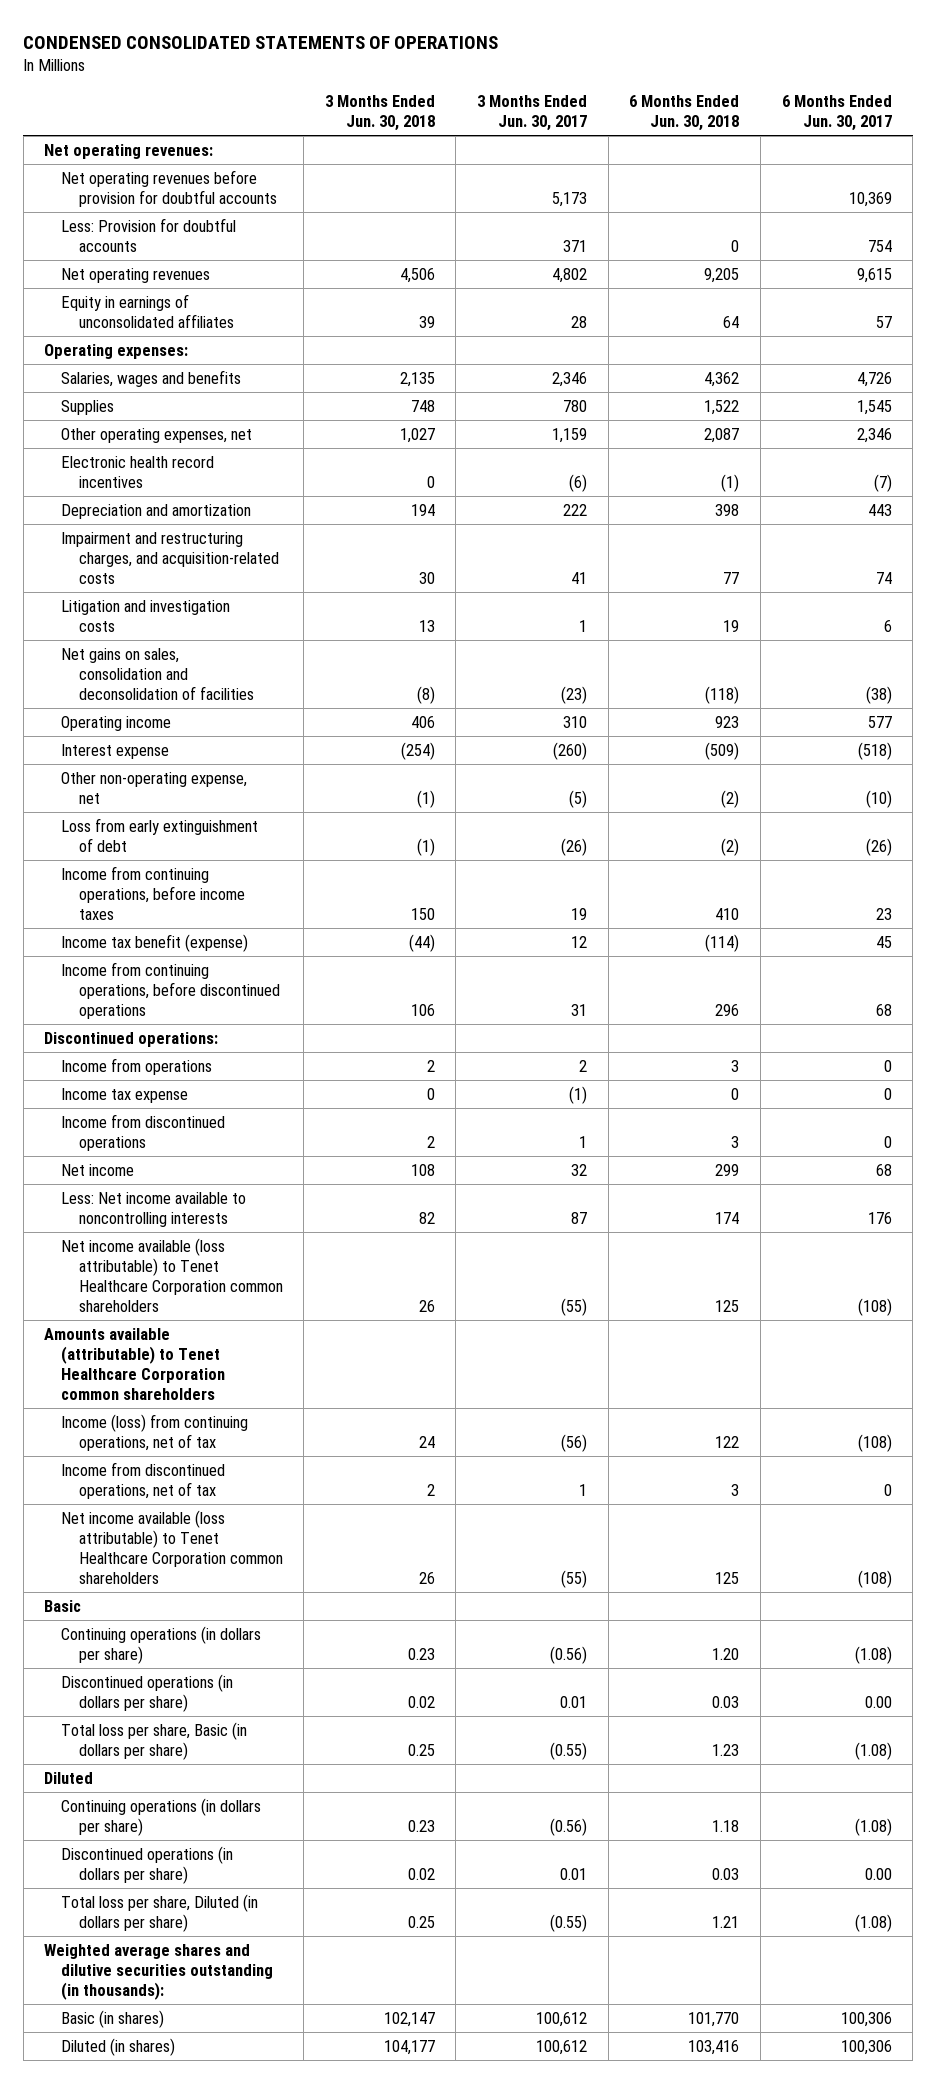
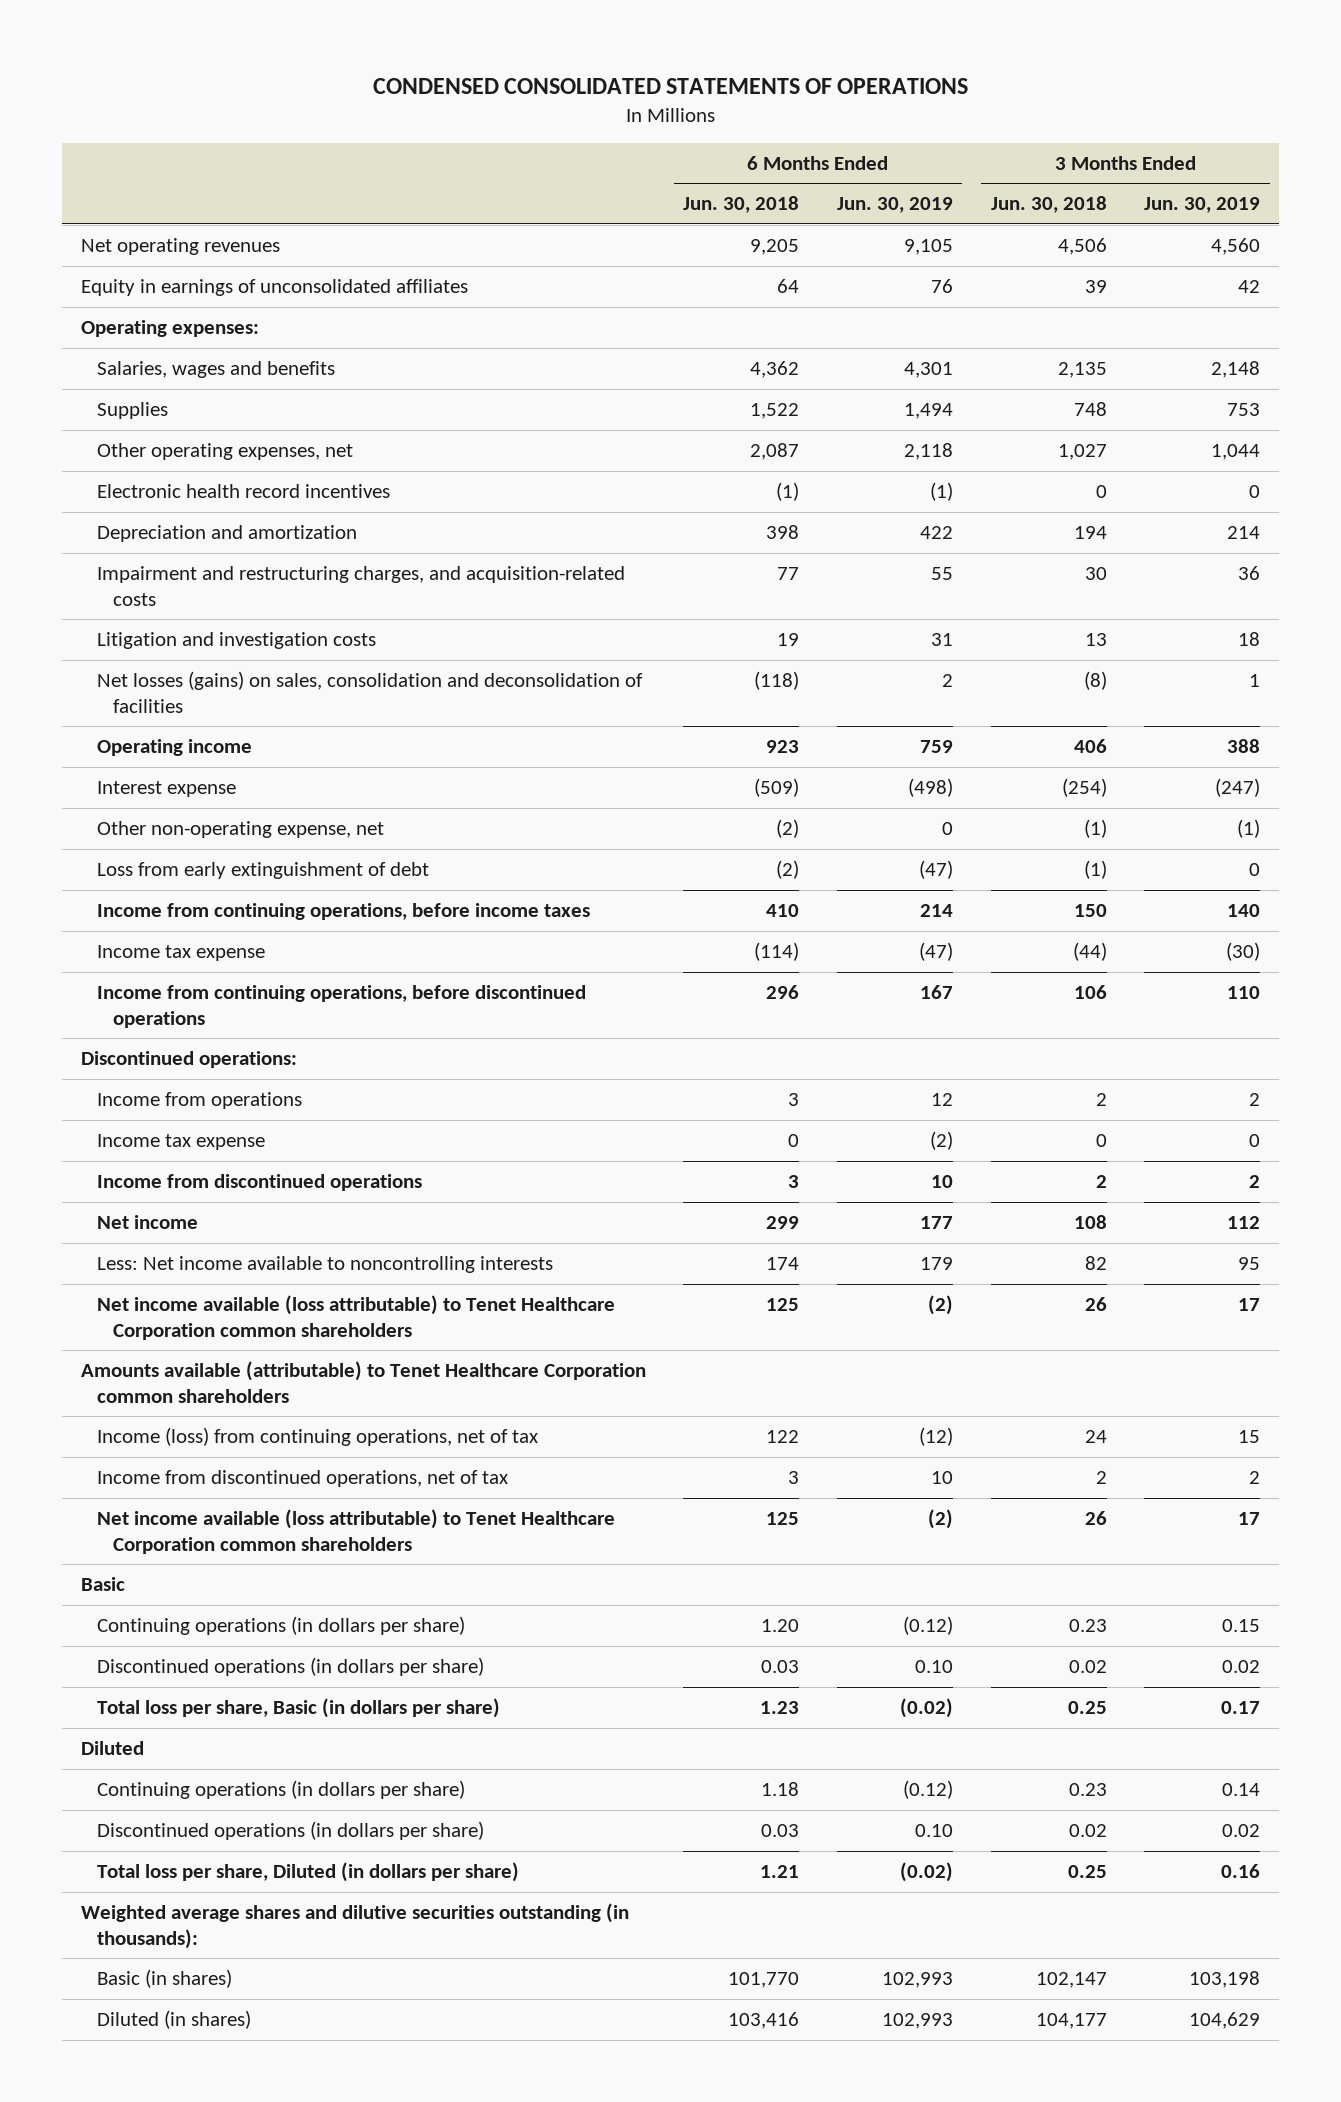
[477,95,588,132] 3 Months Ended Jun. 30, 2017 -> none
[781,95,892,132] 6 Months Ended Jun. 30, 2017 -> none
none -> [837,197,954,214] Jun. 30, 2019
none -> [1144,197,1261,214] Jun. 30, 2019
[44,143,214,159] Net operating revenues: -> none
[61,169,277,207] Net operating revenues before provision for doubtful accounts -> none
[61,217,237,252] Less: Provision for doubtful accounts -> none
[61,647,254,700] Net gains on sales, consolidation and deconsolidation of facilities -> [97,671,644,713] Net losses (gains) on sales, consolidation and deconsolidation of facilities
[61,933,249,952] Income tax benefit (expense) -> [97,945,266,962] Income tax expense

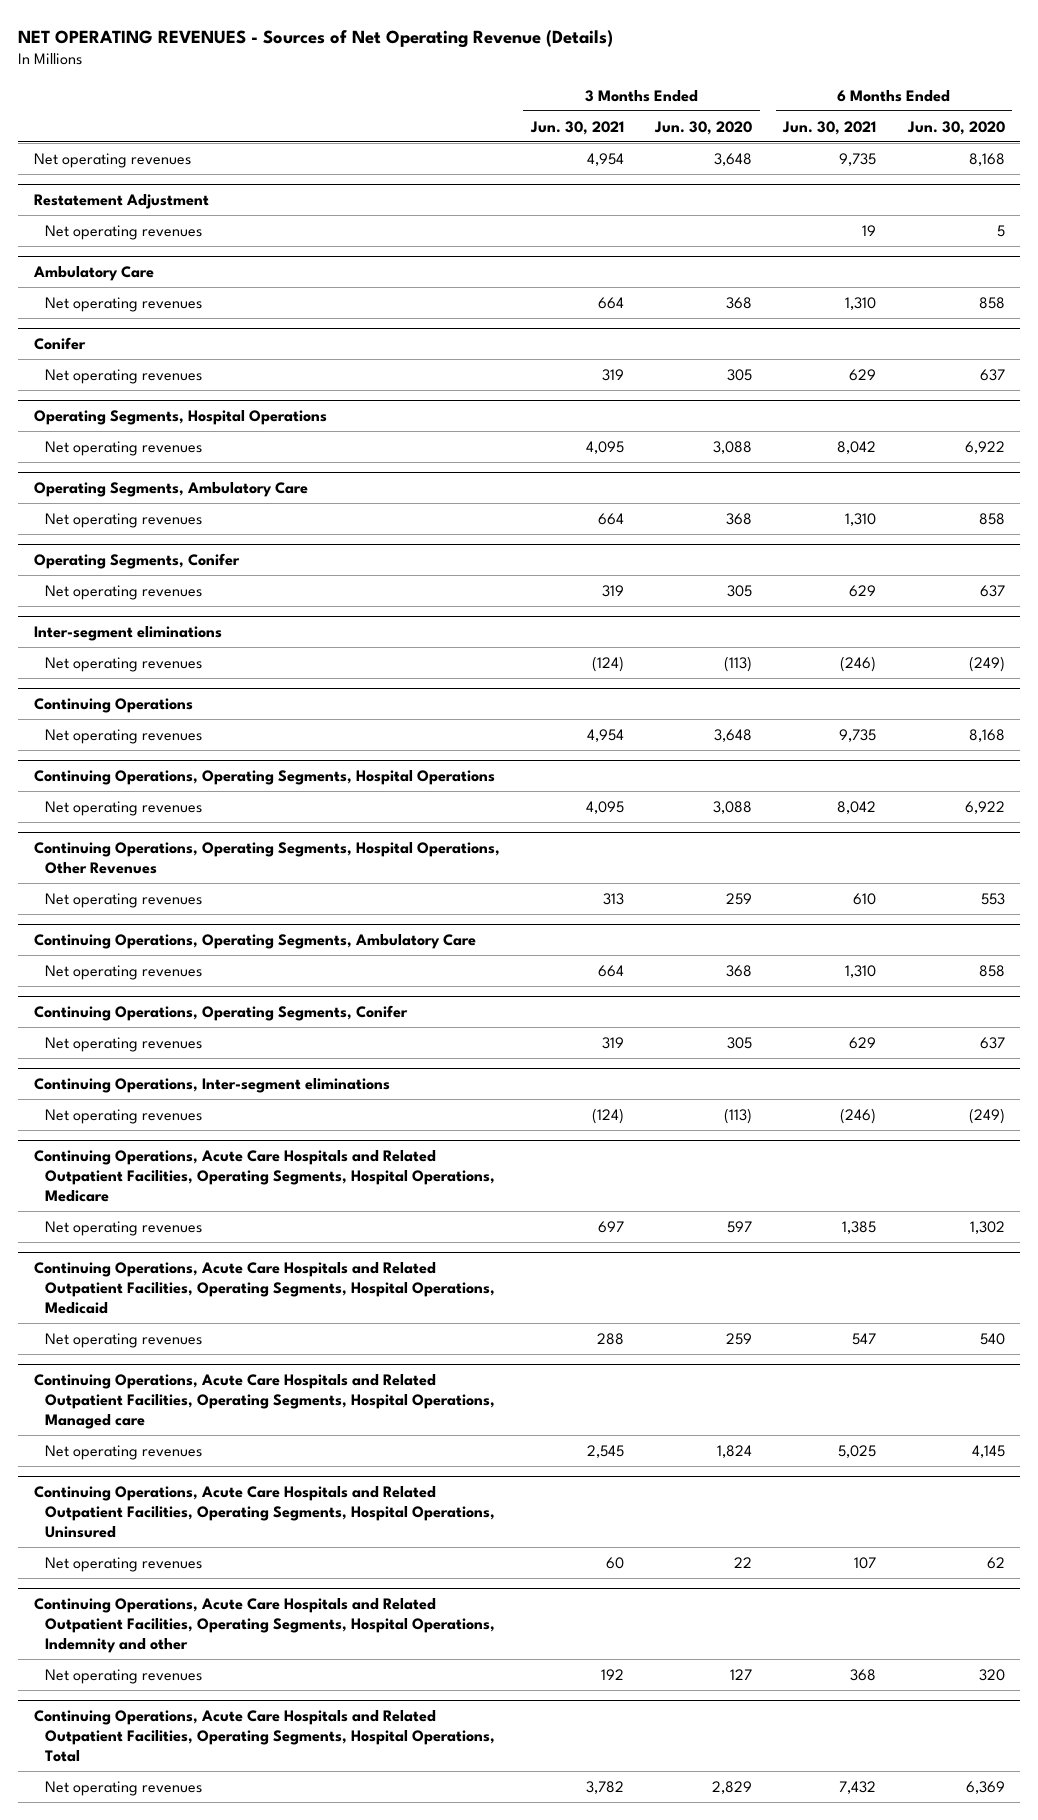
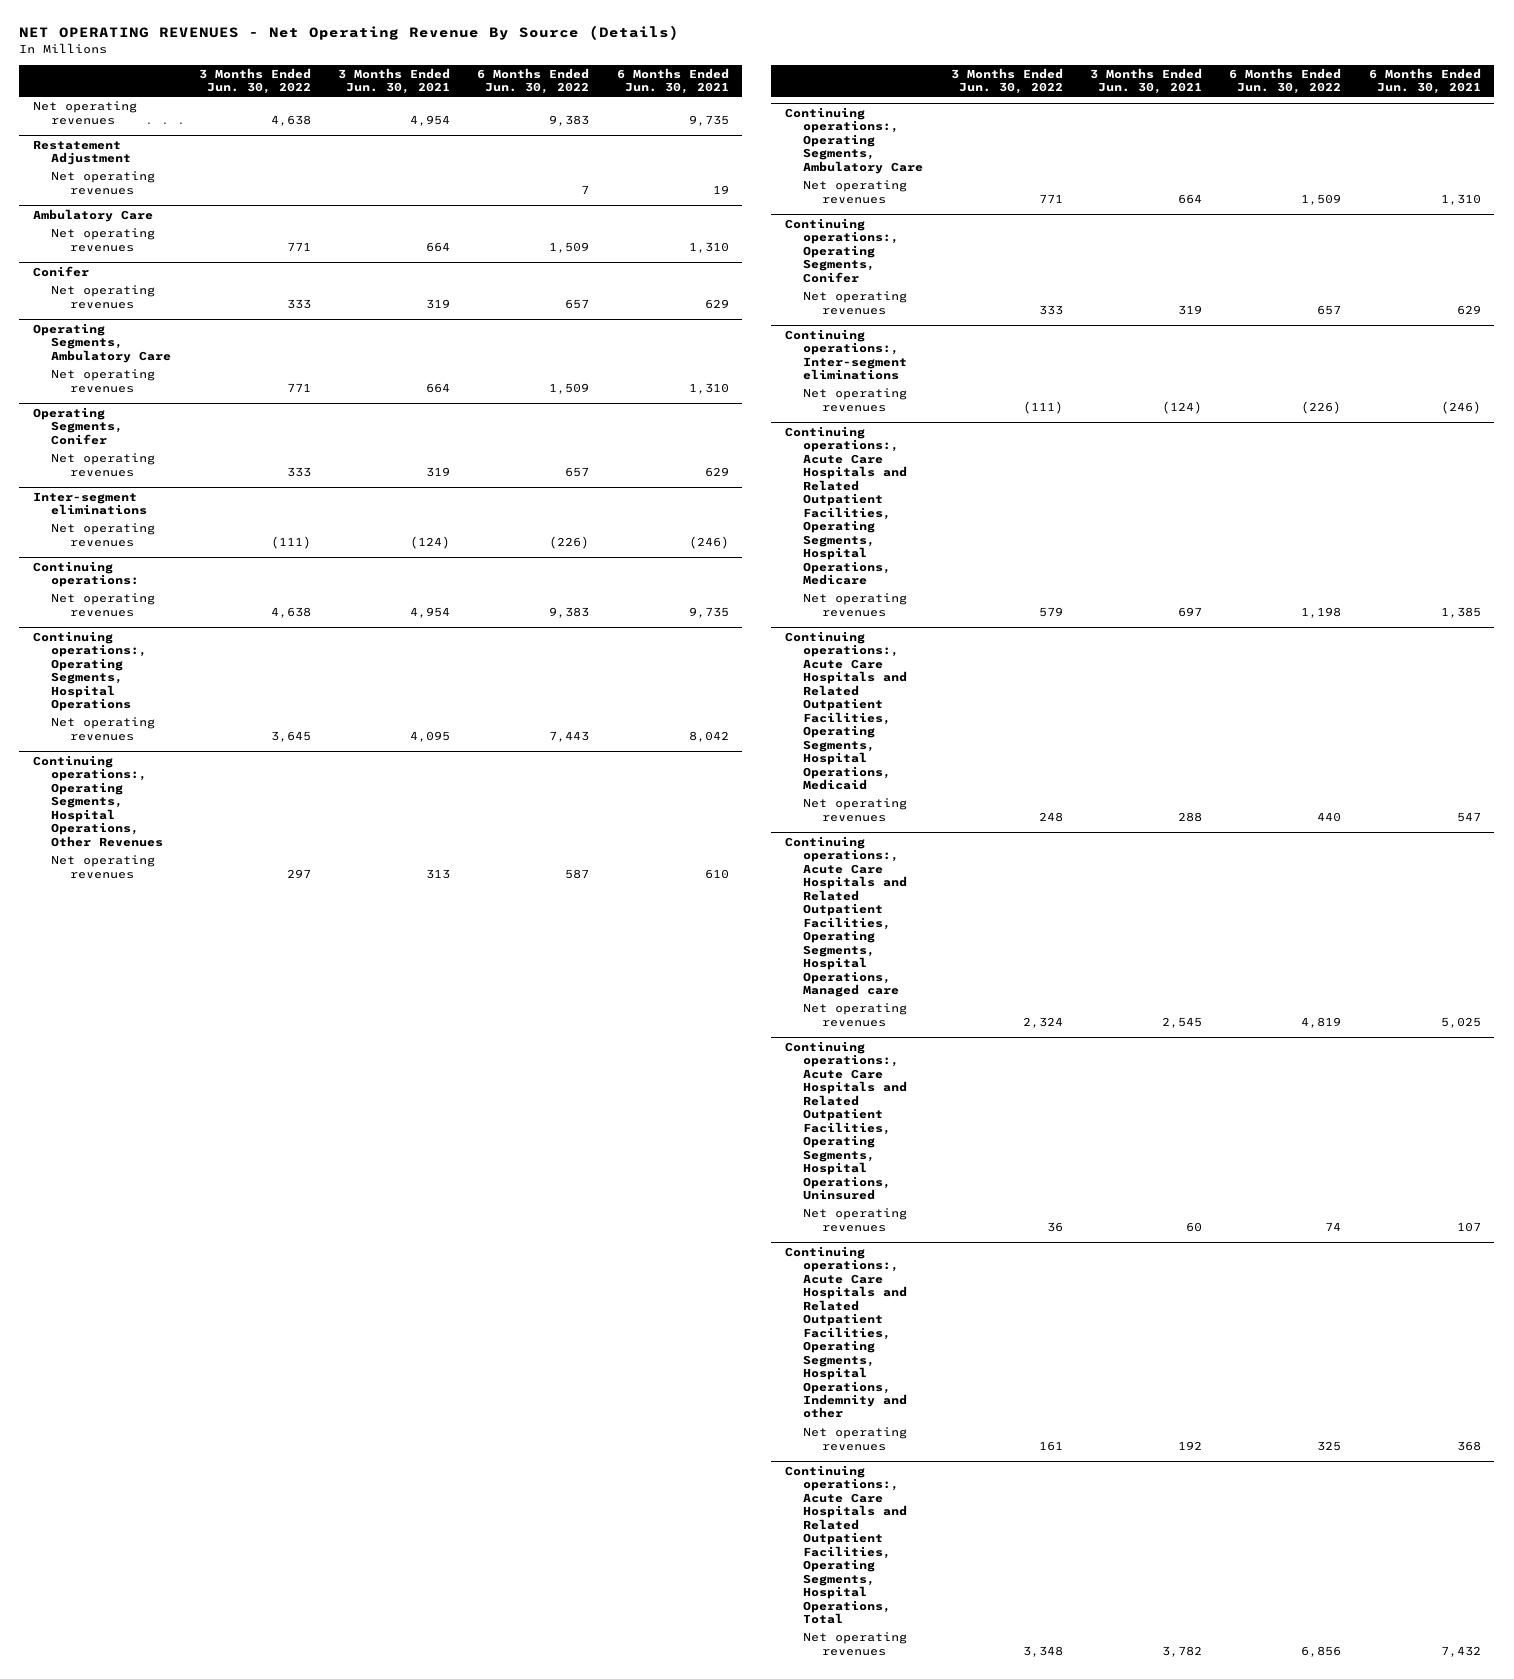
[18,29,614,48] NET OPERATING REVENUES - Sources of Net Operating Revenue (Details) -> [19,25,680,41] NET OPERATING REVENUES - Net Operating Revenue By Source (Details)
[654,120,753,135] Jun. 30, 2020 -> none
[906,120,1005,135] Jun. 30, 2020 -> none
none -> [198,67,311,95] 3 Months Ended Jun. 30, 2022
none -> [477,67,590,95] 6 Months Ended Jun. 30, 2022
[33,409,327,425] Operating Segments, Hospital Operations -> none
[45,440,203,456] Net operating revenues -> none
[33,697,193,713] Continuing Operations -> [32,560,140,588] Continuing operations:
[33,769,495,785] Continuing Operations, Operating Segments, Hospital Operations -> [32,630,148,712] Continuing operations:, Operating Segments, Hospital Operations
[33,841,500,874] Continuing Operations, Operating Segments, Hospital Operations, Other Revenues -> [32,754,164,847] Continuing operations:, Operating Segments, Hospital Operations, Other Revenues
[33,933,476,949] Continuing Operations, Operating Segments, Ambulatory Care -> [784,106,924,174] Continuing operations:, Operating Segments, Ambulatory Care
[33,1004,408,1021] Continuing Operations, Operating Segments, Conifer -> [784,217,900,283] Continuing operations:, Operating Segments, Conifer
[33,1077,390,1093] Continuing Operations, Inter-segment eliminations -> [784,328,908,381] Continuing operations:, Inter-segment eliminations
[33,1149,496,1203] Continuing Operations, Acute Care Hospitals and Related Outpatient Facilities, Operating Segments, Hospital Operations, Medicare -> [784,425,908,586] Continuing operations:, Acute Care Hospitals and Related Outpatient Facilities, Operating Segments, Hospital Operations, Medicare
[33,1261,496,1315] Continuing Operations, Acute Care Hospitals and Related Outpatient Facilities, Operating Segments, Hospital Operations, Medicaid -> [784,630,908,791] Continuing operations:, Acute Care Hospitals and Related Outpatient Facilities, Operating Segments, Hospital Operations, Medicaid
[33,1373,496,1430] Continuing Operations, Acute Care Hospitals and Related Outpatient Facilities, Operating Segments, Hospital Operations, Managed care -> [784,835,908,998] Continuing operations:, Acute Care Hospitals and Related Outpatient Facilities, Operating Segments, Hospital Operations, Managed care
[33,1485,496,1539] Continuing Operations, Acute Care Hospitals and Related Outpatient Facilities, Operating Segments, Hospital Operations, Uninsured -> [784,1040,908,1201] Continuing operations:, Acute Care Hospitals and Related Outpatient Facilities, Operating Segments, Hospital Operations, Uninsured
[33,1597,496,1654] Continuing Operations, Acute Care Hospitals and Related Outpatient Facilities, Operating Segments, Hospital Operations, Indemnity and other -> [784,1245,908,1419] Continuing operations:, Acute Care Hospitals and Related Outpatient Facilities, Operating Segments, Hospital Operations, Indemnity and other
[33,1709,496,1763] Continuing Operations, Acute Care Hospitals and Related Outpatient Facilities, Operating Segments, Hospital Operations, Total -> [784,1464,908,1625] Continuing operations:, Acute Care Hospitals and Related Outpatient Facilities, Operating Segments, Hospital Operations, Total

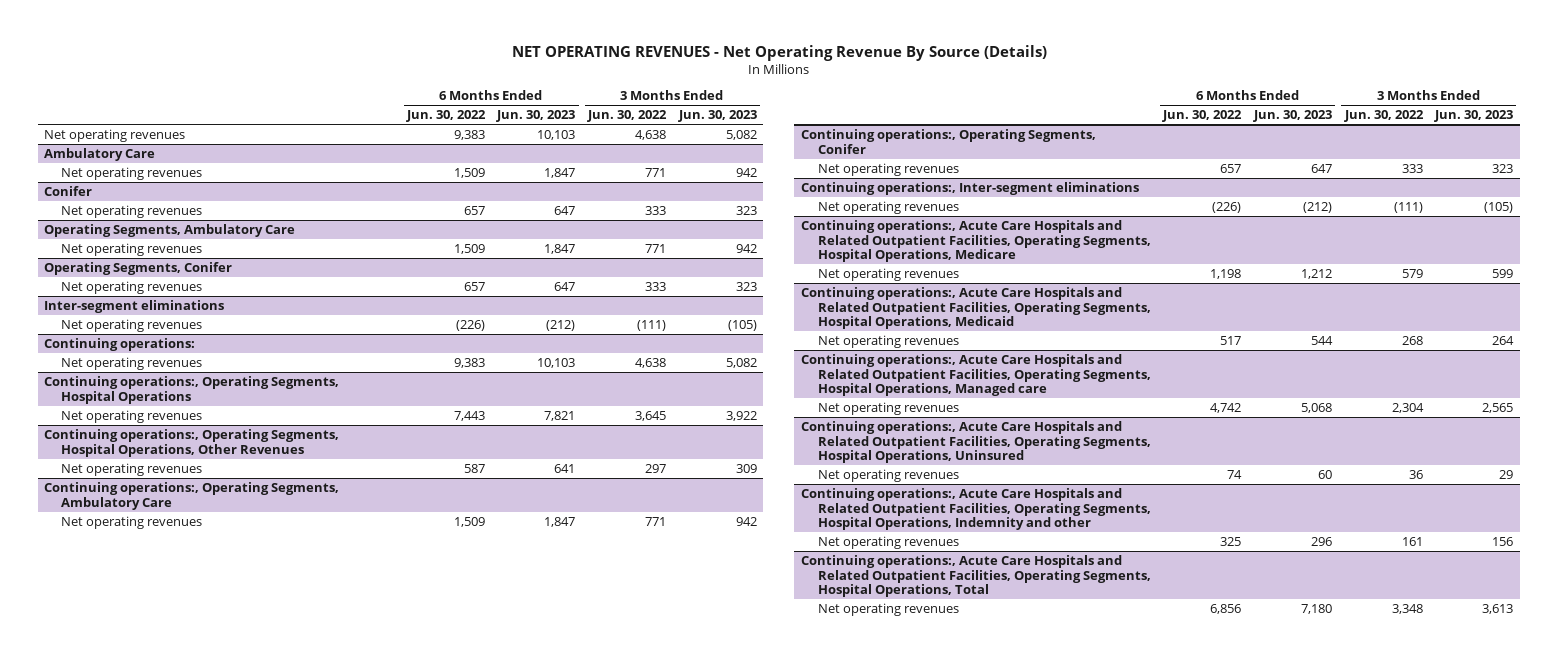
[337,67,450,95] 3 Months Ended Jun. 30, 2021 -> none
[616,67,729,95] 6 Months Ended Jun. 30, 2021 -> none
none -> [496,110,576,123] Jun. 30, 2023
none -> [677,110,757,123] Jun. 30, 2023
[32,139,132,166] Restatement Adjustment -> none
[51,171,156,195] Net operating revenues -> none
[1038,811,1063,822] 248 -> [1401,335,1423,345] 268
[1317,811,1342,822] 440 -> [1220,335,1242,345] 517
[1022,1016,1063,1028] 2,324 -> [1391,402,1424,413] 2,304
[1301,1016,1342,1028] 4,819 -> [1210,402,1242,413] 4,742

